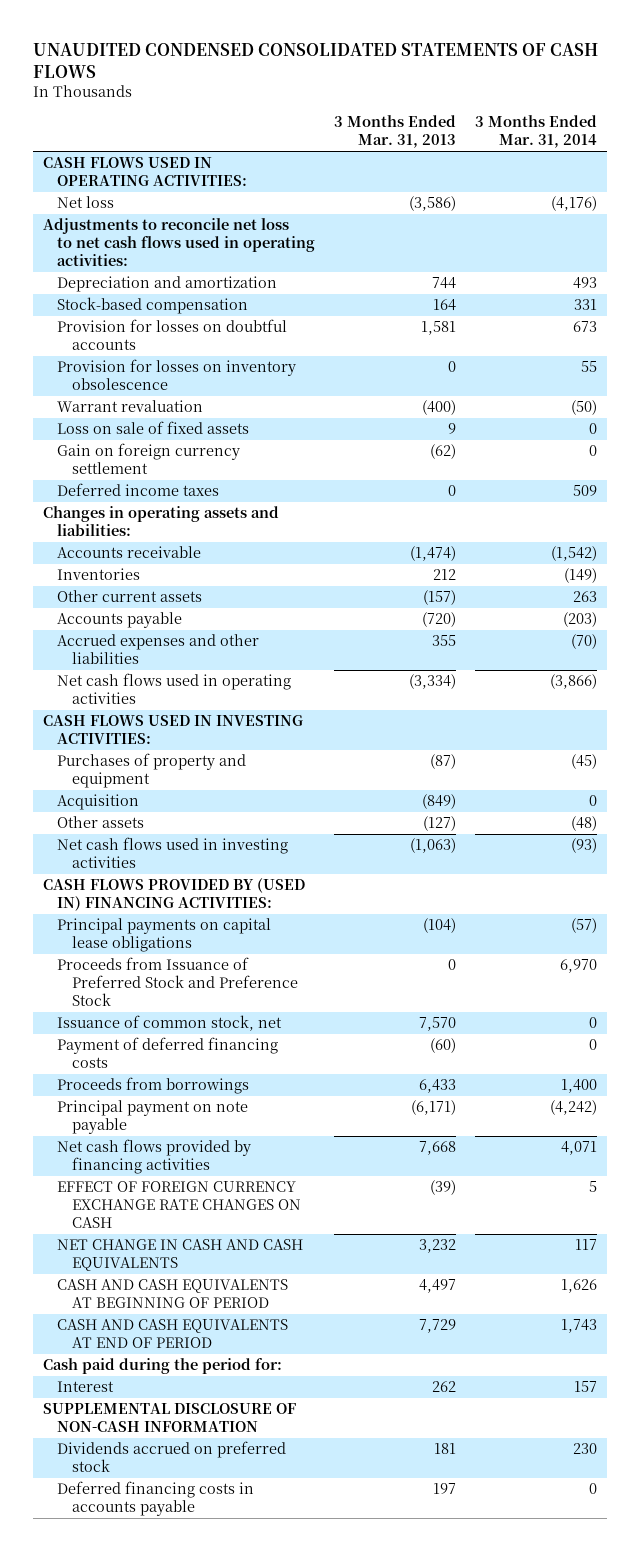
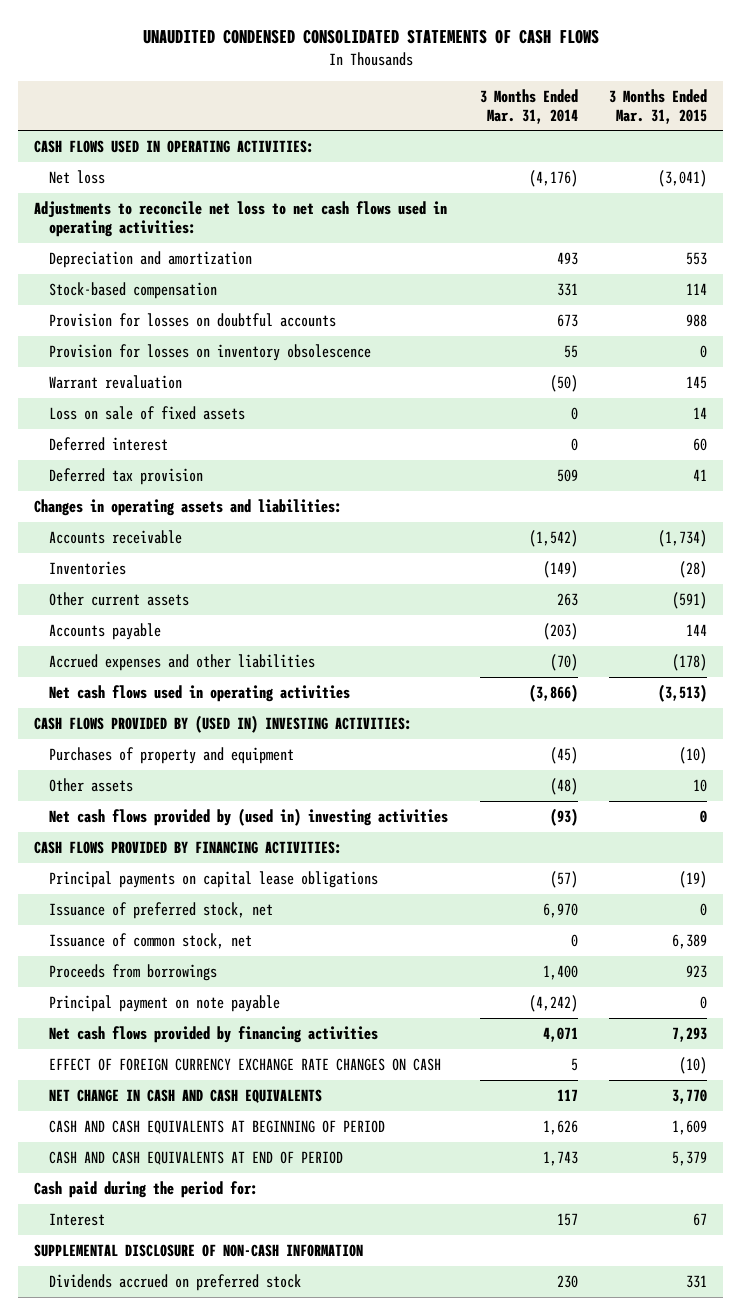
[334,115,457,149] 3 Months Ended Mar. 31, 2013 -> none
none -> [609,88,708,124] 3 Months Ended Mar. 31, 2015
[57,443,241,475] Gain on foreign currency settlement -> none
none -> [49,437,169,452] Deferred interest
[57,483,220,497] Deferred income taxes -> [49,468,204,486] Deferred tax provision
[42,715,303,745] CASH FLOWS USED IN INVESTING ACTIVITIES: -> [33,715,412,734] CASH FLOWS PROVIDED BY (USED IN) INVESTING ACTIVITIES:
[57,794,140,811] Acquisition -> none
[57,837,289,869] Net cash flows used in investing activities -> [49,808,449,827] Net cash flows provided by (used in) investing activities
[42,878,305,912] CASH FLOWS PROVIDED BY (USED IN) FINANCING ACTIVITIES: -> [33,841,342,855] CASH FLOWS PROVIDED BY FINANCING ACTIVITIES:
[57,957,298,1006] Proceeds from Issuance of Preferred Stock and Preference Stock -> [49,902,274,920] Issuance of preferred stock, net
[57,1037,279,1069] Payment of deferred financing costs -> none
[57,1481,255,1517] Deferred financing costs in accounts payable -> none

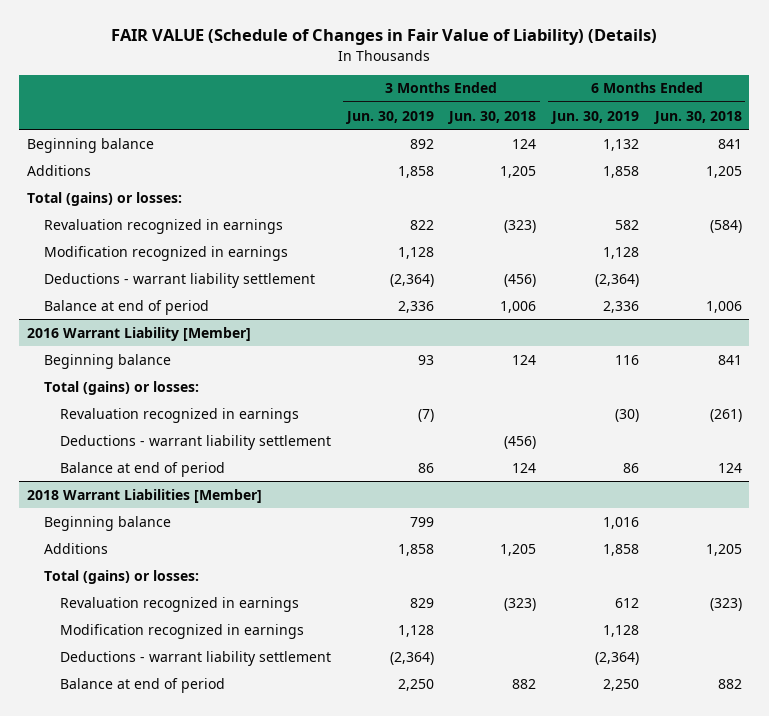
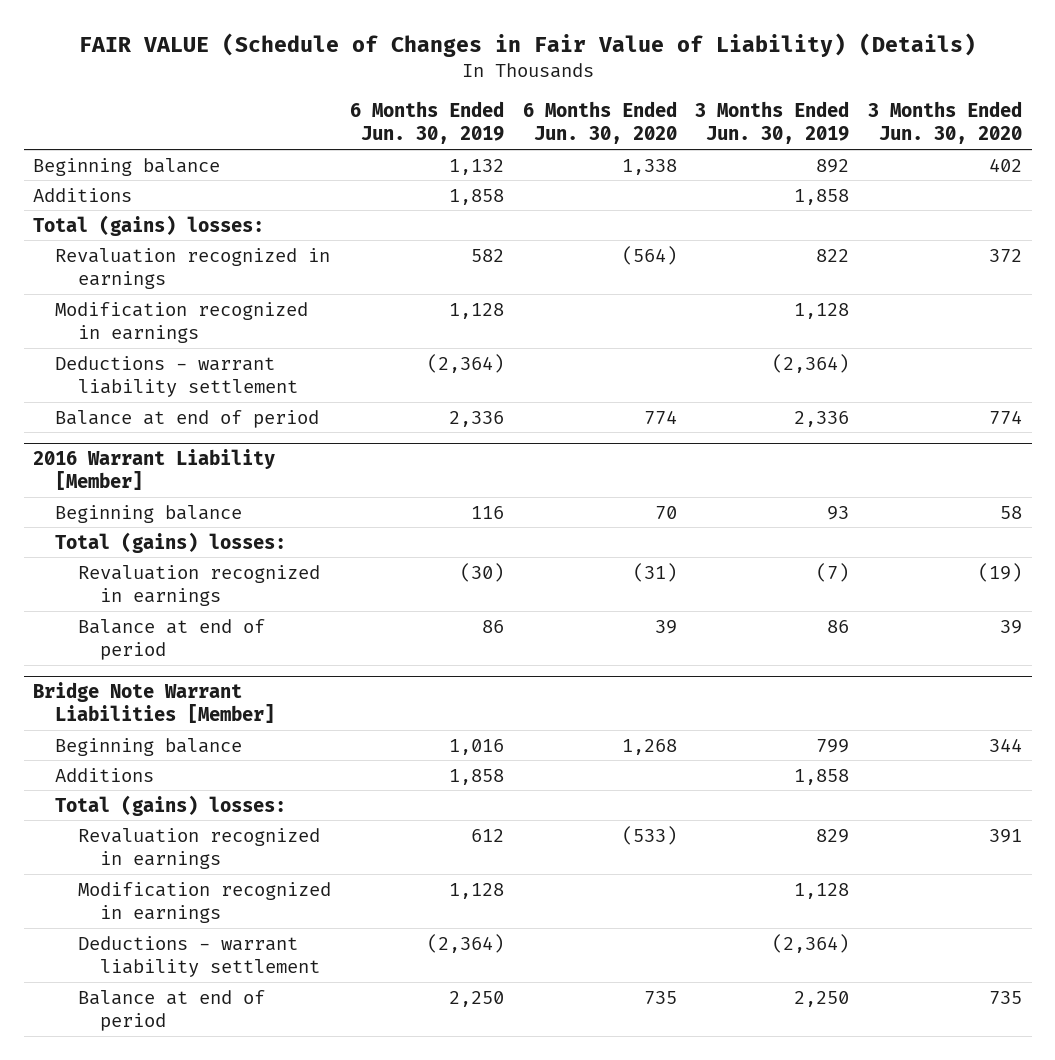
[447,110,537,124] Jun. 30, 2018 -> none
[652,110,742,124] Jun. 30, 2018 -> none
none -> [522,101,677,145] 6 Months Ended Jun. 30, 2020
none -> [868,101,1023,145] 3 Months Ended Jun. 30, 2020
[27,191,183,206] Total (gains) or losses: -> [33,214,265,236] Total (gains) losses:
[43,380,199,395] Total (gains) or losses: -> [55,531,287,553] Total (gains) losses:
[59,434,331,450] Deductions - warrant liability settlement -> none
[27,488,263,503] 2018 Warrant Liabilities [Member] -> [33,682,276,724] Bridge Note Warrant Liabilities [Member]
[43,569,199,584] Total (gains) or losses: -> [55,794,287,816] Total (gains) losses:

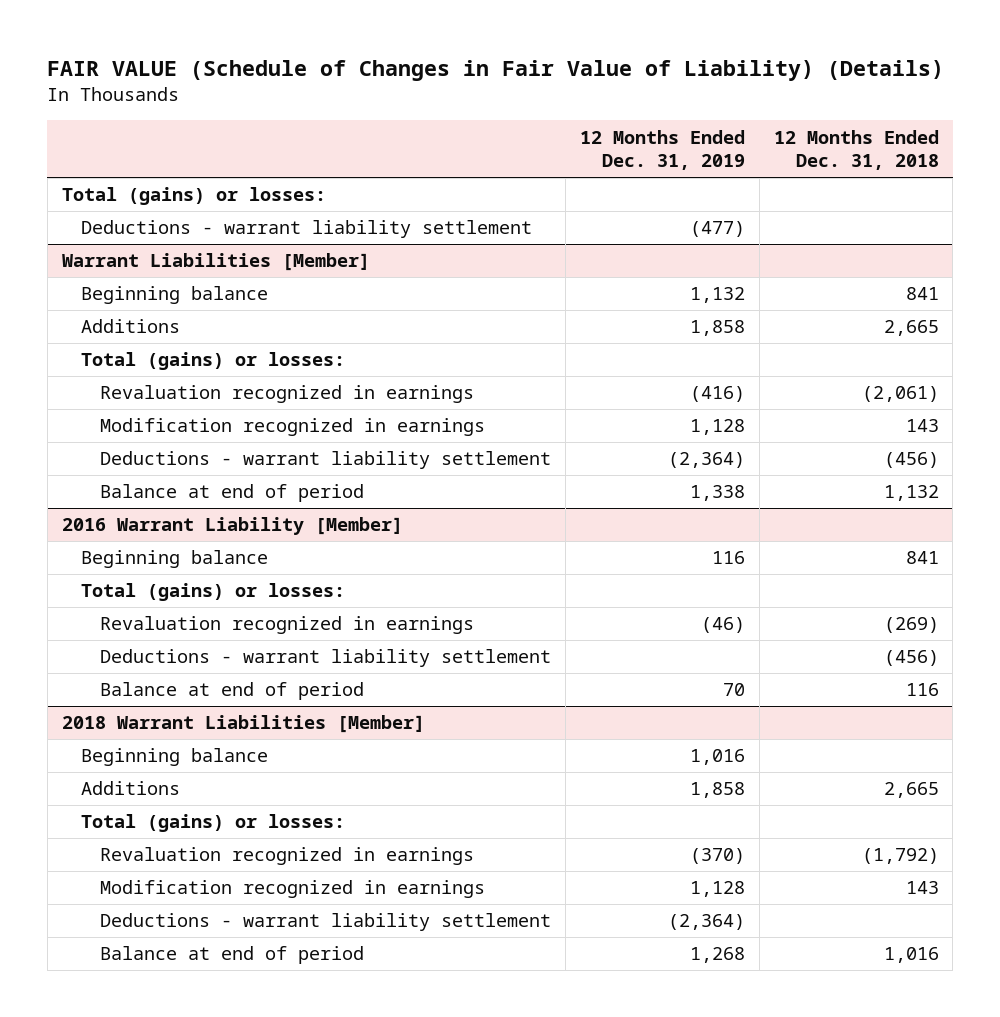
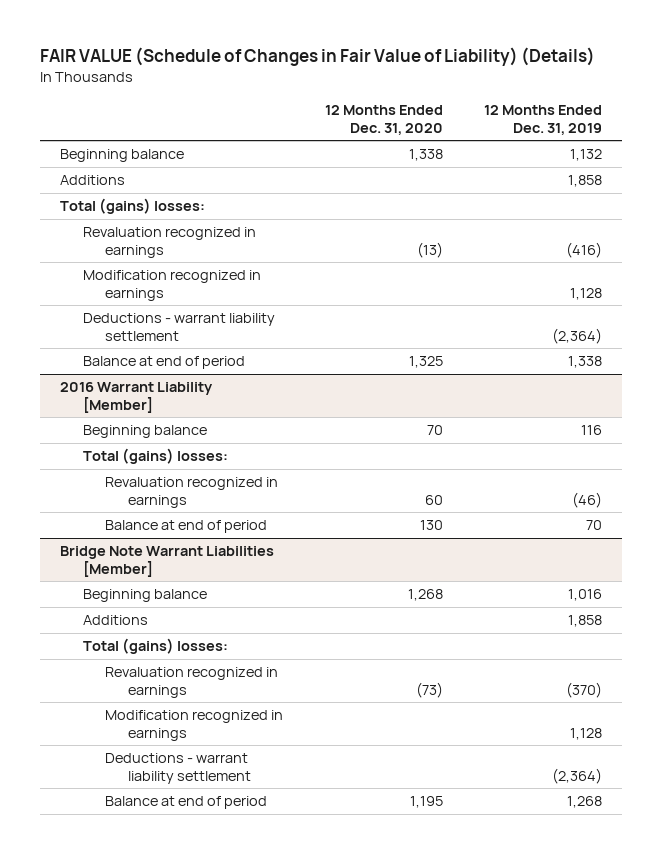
[773,129,939,171] 12 Months Ended Dec. 31, 2018 -> none
none -> [324,105,443,135] 12 Months Ended Dec. 31, 2020
[61,187,326,206] Total (gains) or losses: -> none
[80,220,532,239] Deductions - warrant liability settlement -> none
[61,253,370,272] Warrant Liabilities [Member] -> none
[80,352,345,371] Total (gains) or losses: -> [60,198,206,215] Total (gains) losses:
[80,583,345,602] Total (gains) or losses: -> [82,448,228,465] Total (gains) losses:
[100,649,552,668] Deductions - warrant liability settlement -> none
[61,715,425,734] 2018 Warrant Liabilities [Member] -> [60,546,275,577] Bridge Note Warrant Liabilities [Member]
[80,814,345,833] Total (gains) or losses: -> [82,638,228,655] Total (gains) losses:

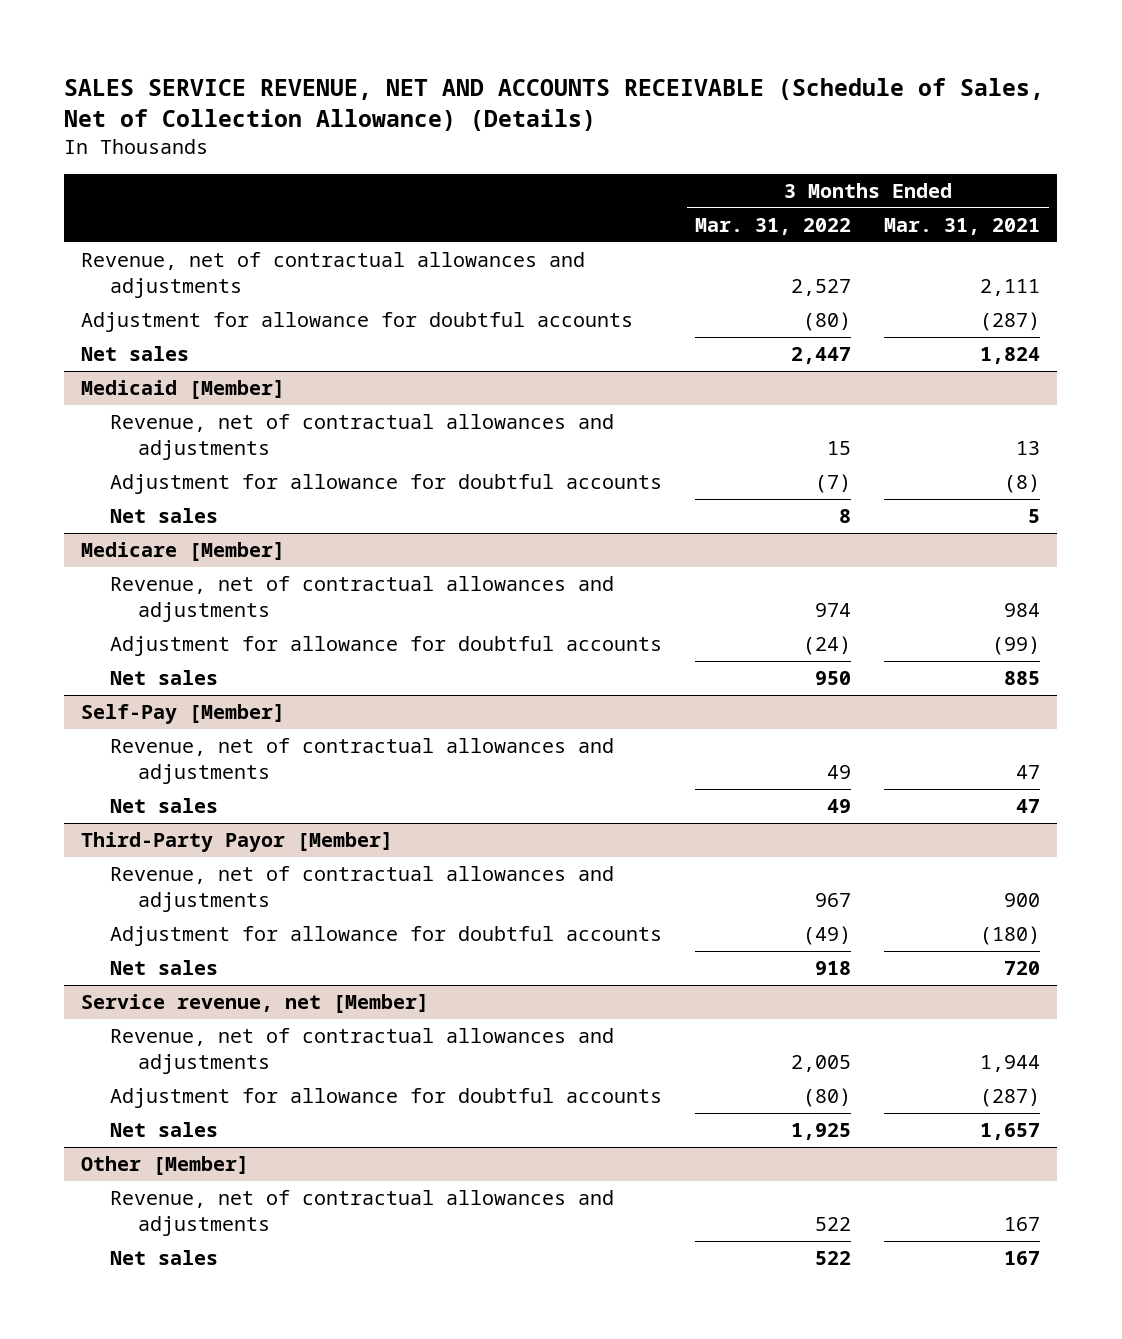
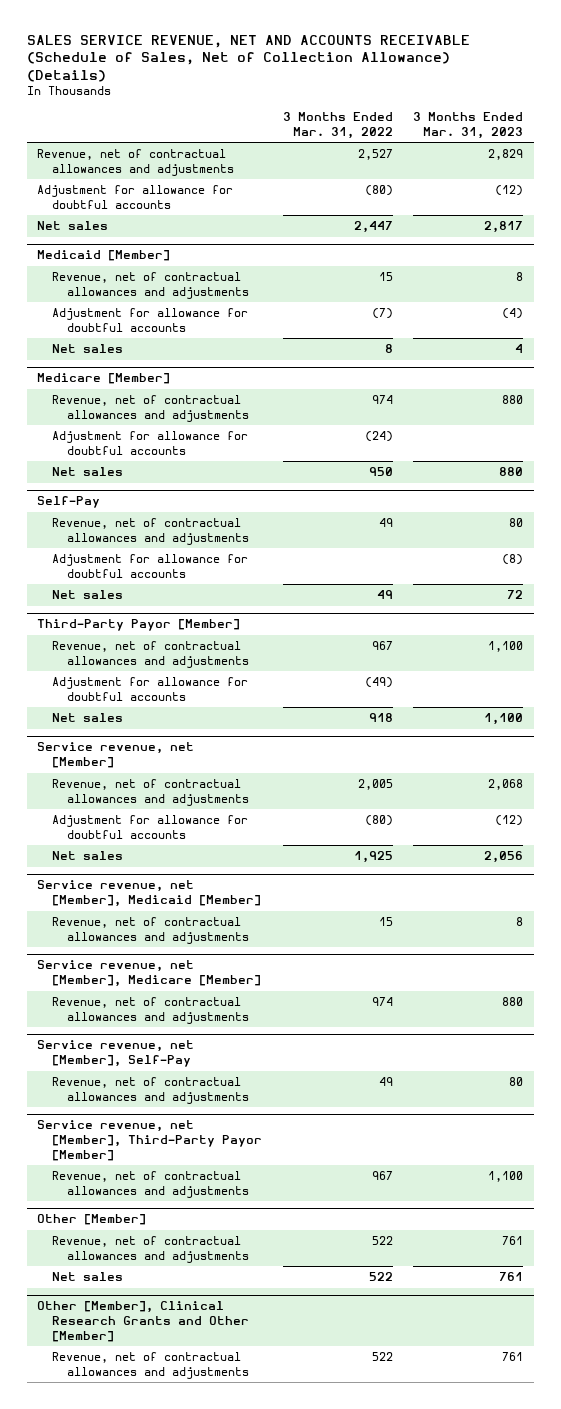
[884,217,1041,235] Mar. 31, 2021 -> none
none -> [413,112,524,139] 3 Months Ended Mar. 31, 2023
[81,704,286,725] Self-Pay [Member] -> [37,496,101,509] Self-Pay
none -> [52,554,249,578] Adjustment for allowance for doubtful accounts
none -> [37,880,262,908] Service revenue, net [Member], Medicaid [Member]
none -> [52,917,249,944] Revenue, net of contractual allowances and adjustments
none -> [37,960,262,988] Service revenue, net [Member], Medicare [Member]
none -> [52,997,249,1024] Revenue, net of contractual allowances and adjustments
none -> [37,1040,195,1068] Service revenue, net [Member], Self-Pay
none -> [52,1077,249,1104] Revenue, net of contractual allowances and adjustments
none -> [37,1120,263,1161] Service revenue, net [Member], Third-Party Payor [Member]
none -> [52,1171,249,1198] Revenue, net of contractual allowances and adjustments
none -> [37,1301,250,1342] Other [Member], Clinical Research Grants and Other [Member]
none -> [52,1352,249,1379] Revenue, net of contractual allowances and adjustments

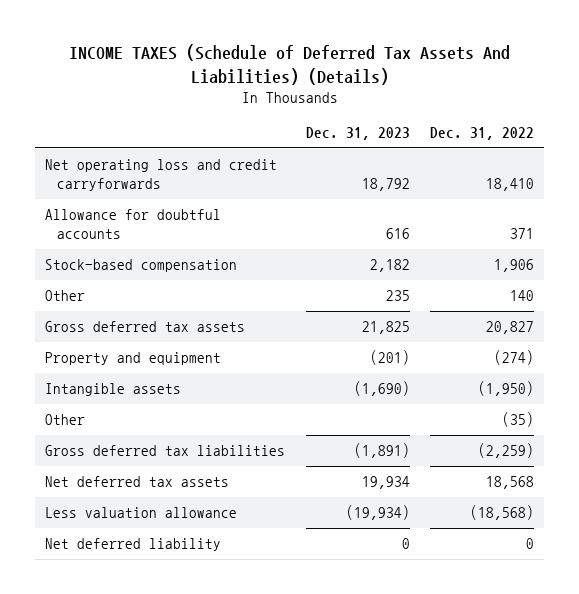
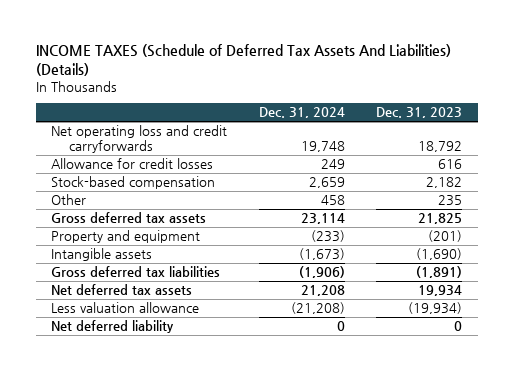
[430,127,535,141] Dec. 31, 2022 -> none
none -> [258,107,345,119] Dec. 31, 2024
[45,209,222,239] Allowance for doubtful accounts -> [51,158,214,170] Allowance for credit losses
[45,414,86,426] Other -> none

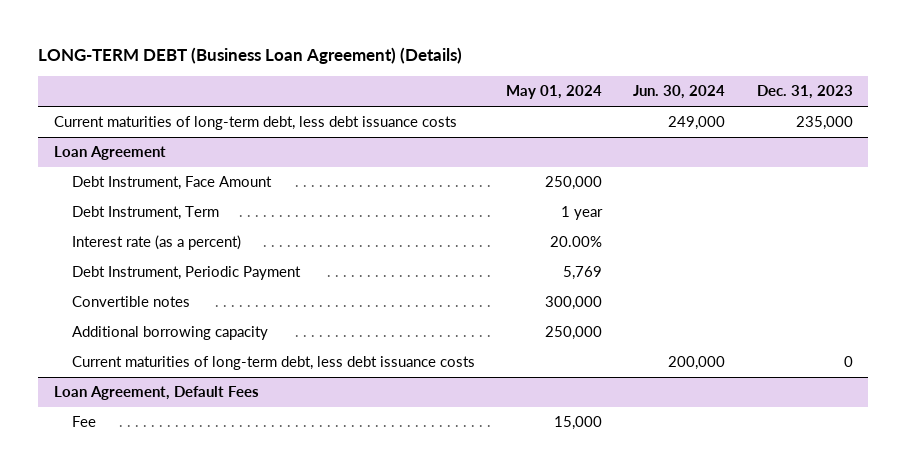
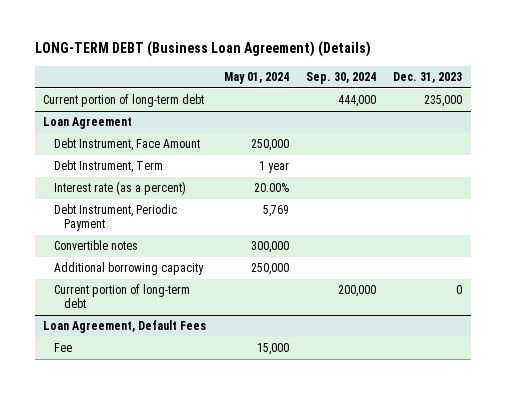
[633,85,726,100] Jun. 30, 2024 -> none
none -> [305,71,376,84] Sep. 30, 2024
[53,116,457,131] Current maturities of long-term debt, less debt issuance costs -> [43,94,205,108] Current portion of long-term debt
[71,356,475,371] Current maturities of long-term debt, less debt issuance costs -> [53,284,190,309] Current portion of long-term debt

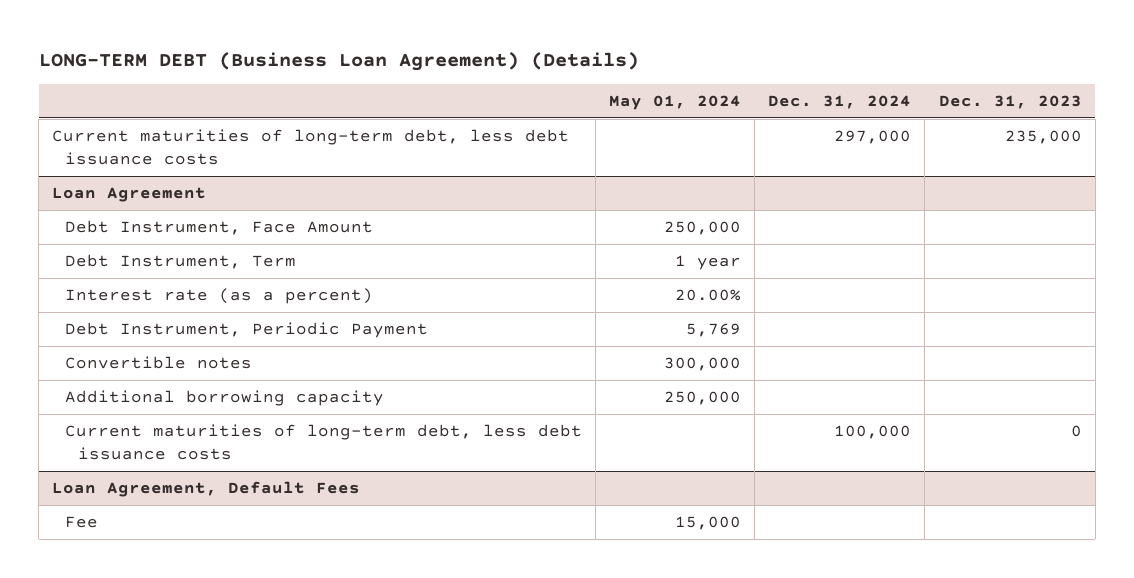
[305,71,376,84] Sep. 30, 2024 -> none
none -> [768,95,912,110] Dec. 31, 2024
[43,94,205,108] Current portion of long-term debt -> [52,129,570,165] Current maturities of long-term debt, less debt issuance costs
[53,284,190,309] Current portion of long-term debt -> [65,424,583,460] Current maturities of long-term debt, less debt issuance costs

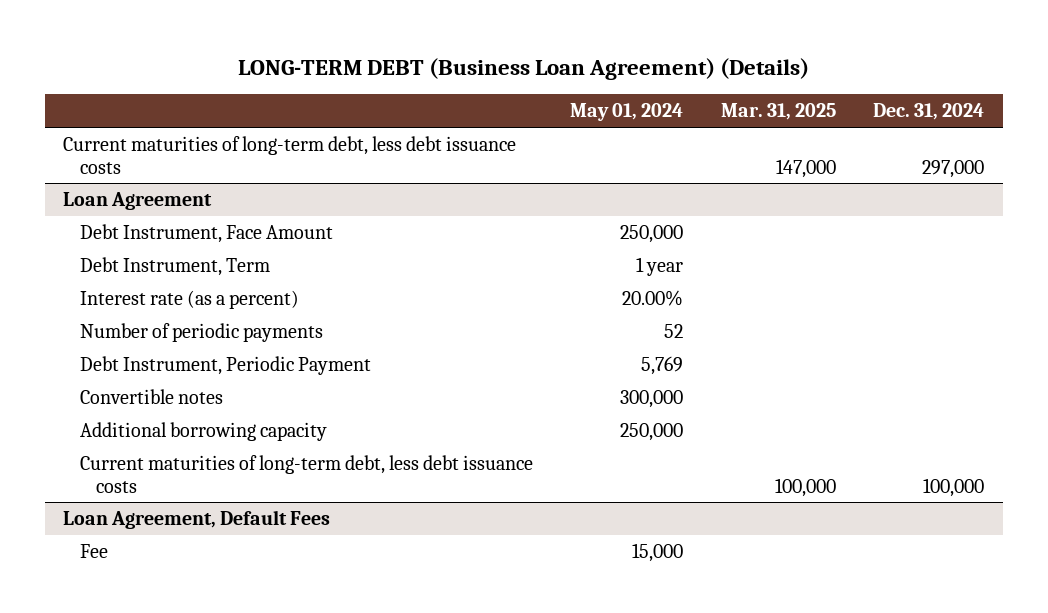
[938,95,1082,110] Dec. 31, 2023 -> none
none -> [720,103,836,121] Mar. 31, 2025
none -> [79,323,323,343] Number of periodic payments

